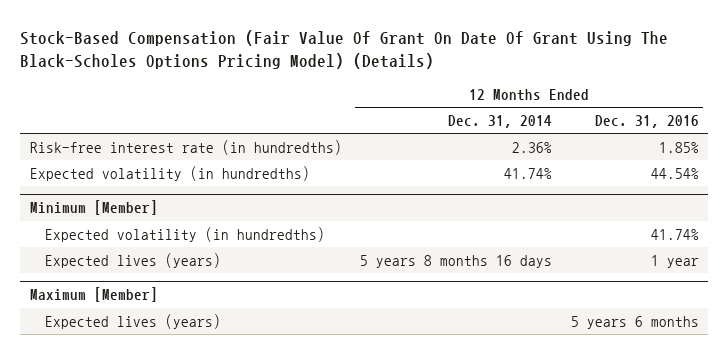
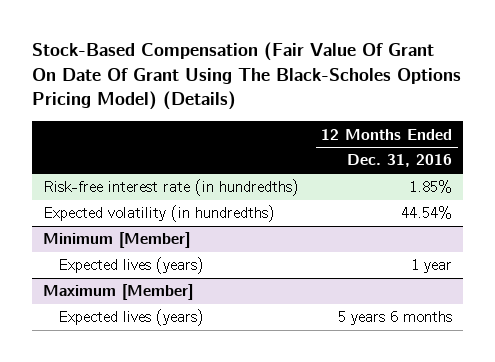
[448,114,553,128] Dec. 31, 2014 -> none
[45,226,326,242] Expected volatility (in hundredths) -> none

